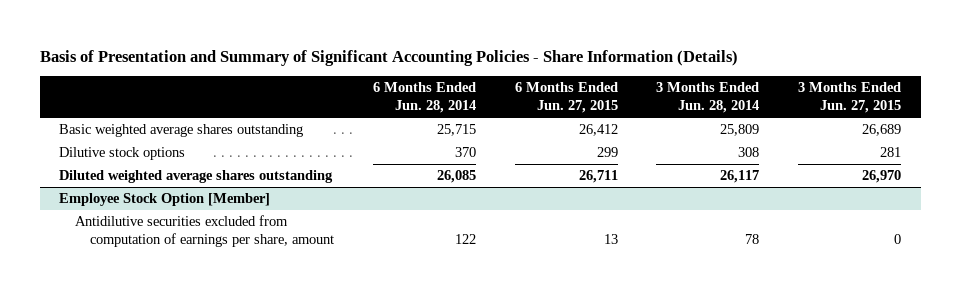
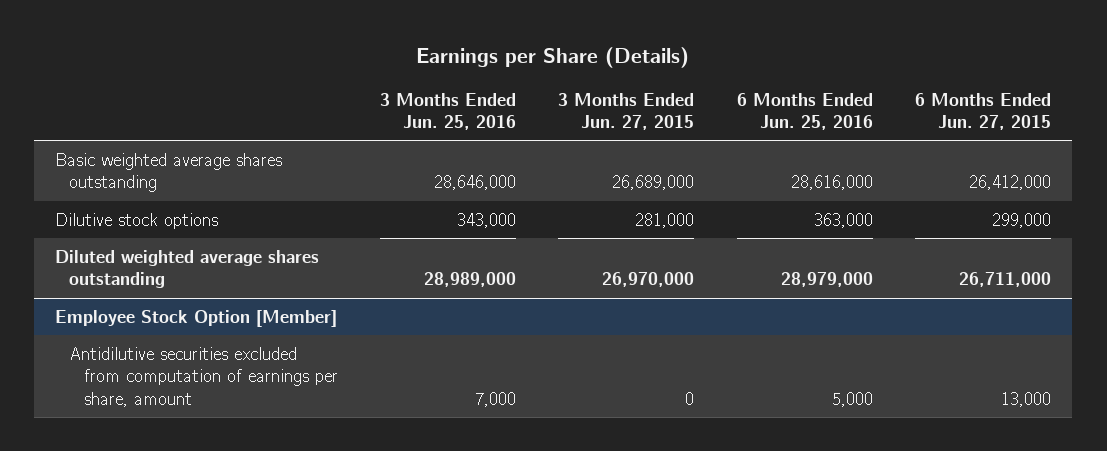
[39,49,738,66] Basis of Presentation and Summary of Significant Accounting Policies - Share Information (Details) -> [416,46,690,68] Earnings per Share (Details)
[372,82,476,114] 6 Months Ended Jun. 28, 2014 -> none
[656,82,760,114] 3 Months Ended Jun. 28, 2014 -> none
none -> [379,92,516,131] 3 Months Ended Jun. 25, 2016
none -> [736,92,873,131] 6 Months Ended Jun. 25, 2016
[578,124,618,137] 26,412 -> [969,175,1052,191] 26,412,000
[862,124,902,137] 26,689 -> [612,175,695,191] 26,689,000
[596,147,618,158] 299 -> [992,212,1052,228] 299,000
[880,147,902,158] 281 -> [635,212,695,228] 281,000
[578,170,618,184] 26,711 -> [959,272,1052,288] 26,711,000
[862,170,902,184] 26,970 -> [602,272,695,288] 26,970,000
[603,234,618,245] 13 -> [1001,391,1052,407] 13,000

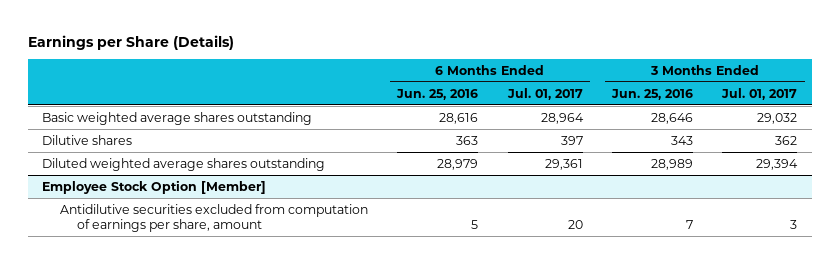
[558,92,695,131] 3 Months Ended Jun. 27, 2015 -> none
[915,92,1052,131] 6 Months Ended Jun. 27, 2015 -> none
none -> [506,87,583,100] Jul. 01, 2017
none -> [721,87,798,100] Jul. 01, 2017
[433,175,516,191] 28,646,000 -> [651,112,694,124] 28,646
[790,175,873,191] 28,616,000 -> [439,112,479,124] 28,616
[55,212,219,229] Dilutive stock options -> [42,134,133,145] Dilutive shares
[456,212,516,228] 343,000 -> [671,135,694,145] 343
[813,212,873,228] 363,000 -> [456,135,479,145] 363
[423,272,516,288] 28,989,000 -> [651,158,694,170] 28,989
[780,272,873,288] 28,979,000 -> [437,158,479,170] 28,979
[474,391,516,407] 7,000 -> [686,219,694,229] 7
[831,391,873,407] 5,000 -> [471,219,479,229] 5

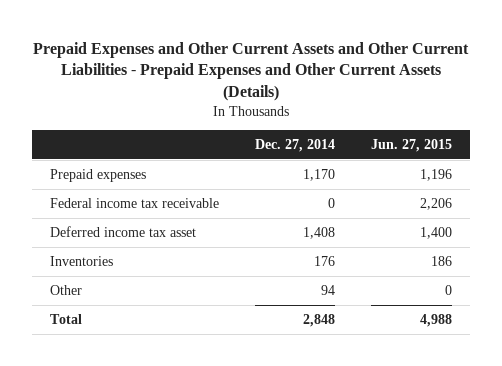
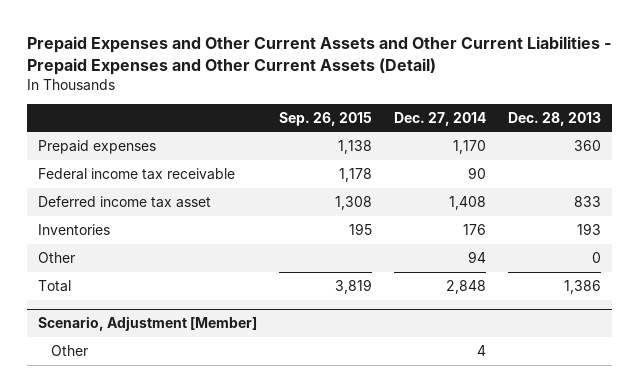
[32,41,469,102] Prepaid Expenses and Other Current Assets and Other Current Liabilities - Prepaid Expenses and Other Current Assets (Details) -> [27,36,612,75] Prepaid Expenses and Other Current Assets and Other Current Liabilities - Prepaid Expenses and Other Current Assets (Detail)
[371,138,453,152] Jun. 27, 2015 -> none
none -> [279,111,373,126] Sep. 26, 2015
none -> [507,111,601,126] Dec. 28, 2013
[327,197,335,208] 0 -> [468,166,487,179] 90
none -> [38,316,258,332] Scenario, Adjustment [Member]
none -> [51,344,89,356] Other

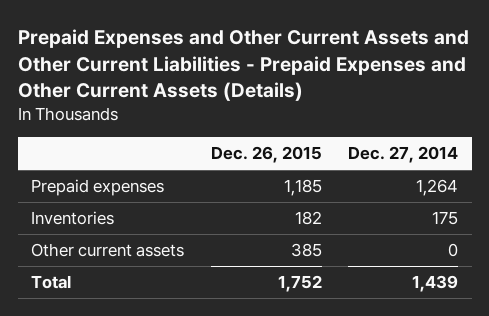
[27,36,612,75] Prepaid Expenses and Other Current Assets and Other Current Liabilities - Prepaid Expenses and Other Current Assets (Detail) -> [17,29,469,102] Prepaid Expenses and Other Current Assets and Other Current Liabilities - Prepaid Expenses and Other Current Assets (Details)
[279,111,373,126] Sep. 26, 2015 -> none
[507,111,601,126] Dec. 28, 2013 -> none
none -> [210,146,322,164] Dec. 26, 2015
[38,167,236,180] Federal income tax receivable -> none
[38,195,212,208] Deferred income tax asset -> none
[38,316,258,332] Scenario, Adjustment [Member] -> none
[51,344,89,356] Other -> none
[453,139,487,154] 1,170 -> [416,178,459,196] 1,264
[463,223,487,235] 176 -> [432,210,459,225] 175
[38,251,76,263] Other -> [30,242,184,257] Other current assets
[468,250,487,263] 94 -> [448,242,459,257] 0
[446,279,487,294] 2,848 -> [412,274,459,292] 1,439

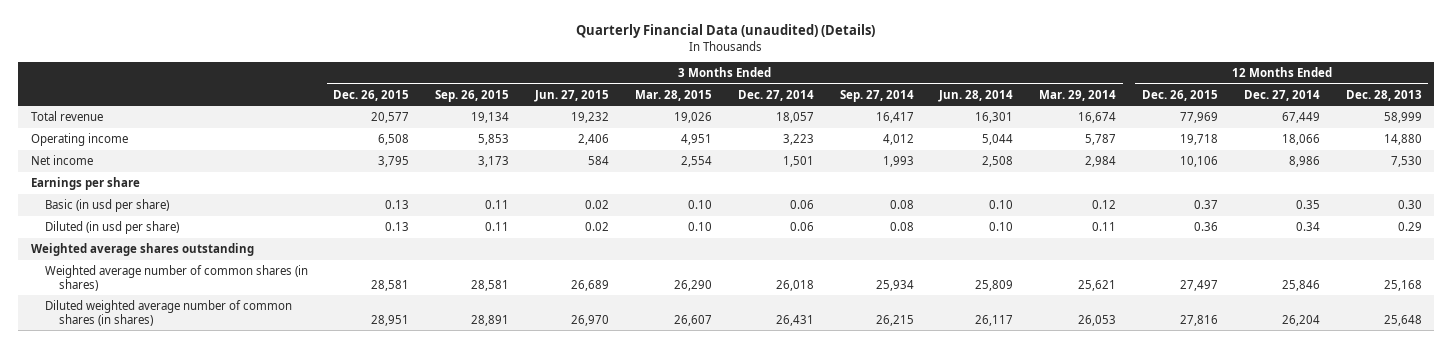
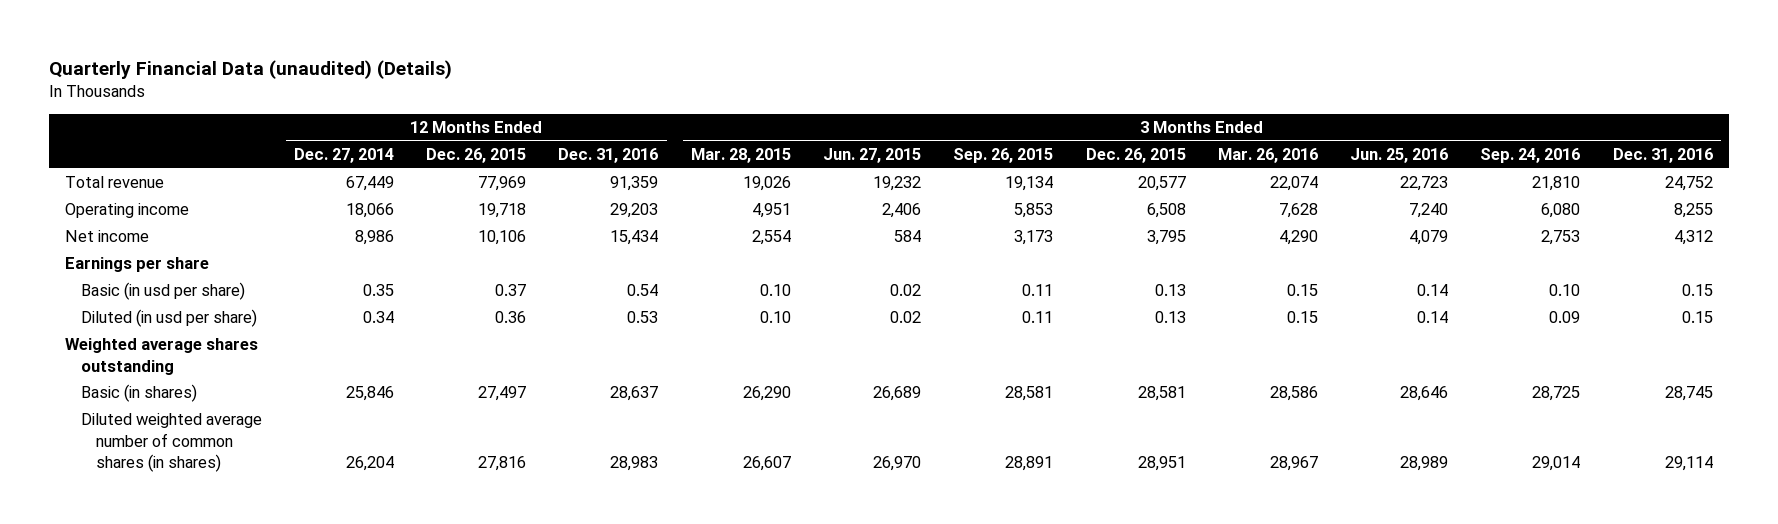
[737,89,814,101] Dec. 27, 2014 -> none
[839,89,914,102] Sep. 27, 2014 -> none
[938,89,1014,102] Jun. 28, 2014 -> none
[1039,89,1117,101] Mar. 29, 2014 -> none
[1345,89,1422,101] Dec. 28, 2013 -> none
none -> [558,148,659,164] Dec. 31, 2016
none -> [1217,148,1318,164] Mar. 26, 2016
none -> [1350,148,1449,164] Jun. 25, 2016
none -> [1480,148,1581,164] Sep. 24, 2016
none -> [1612,148,1713,164] Dec. 31, 2016
[44,264,308,291] Weighted average number of common shares (in shares) -> [80,384,197,403] Basic (in shares)

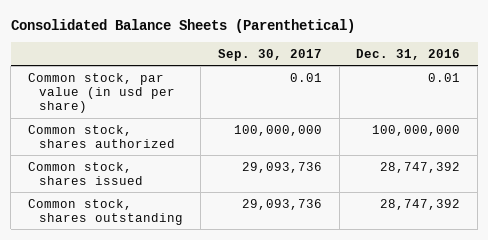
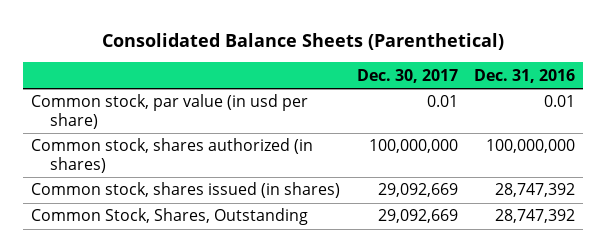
[217,48,322,61] Sep. 30, 2017 -> none
none -> [356,68,458,83] Dec. 30, 2017
[28,124,176,148] Common stock, shares authorized -> [31,138,314,173] Common stock, shares authorized (in shares)
[28,161,144,185] Common stock, shares issued -> [31,182,341,199] Common stock, shares issued (in shares)
[28,198,184,225] Common stock, shares outstanding -> [31,208,309,226] Common Stock, Shares, Outstanding

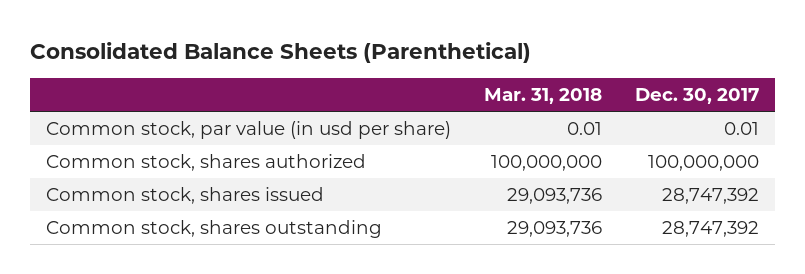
[474,68,576,83] Dec. 31, 2016 -> none
none -> [484,88,603,105] Mar. 31, 2018
[31,138,314,173] Common stock, shares authorized (in shares) -> [46,154,367,172] Common stock, shares authorized
[31,182,341,199] Common stock, shares issued (in shares) -> [46,187,325,205] Common stock, shares issued
[377,183,458,198] 29,092,669 -> [661,188,759,205] 28,747,392
[31,208,309,226] Common Stock, Shares, Outstanding -> [46,220,383,239] Common stock, shares outstanding
[377,209,458,224] 29,092,669 -> [661,221,759,238] 28,747,392

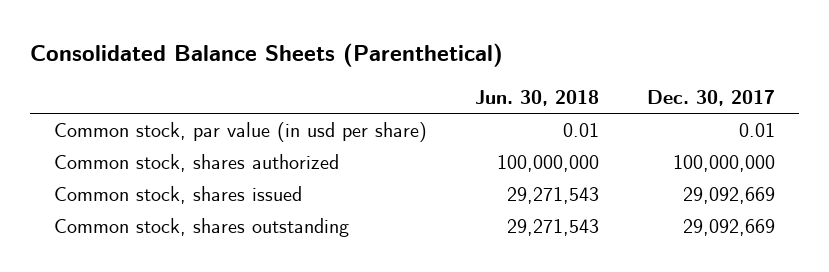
[484,88,603,105] Mar. 31, 2018 -> none
none -> [474,90,599,107] Jun. 30, 2018
[661,188,759,205] 28,747,392 -> [682,187,775,205] 29,092,669
[661,221,759,238] 28,747,392 -> [682,219,775,237] 29,092,669

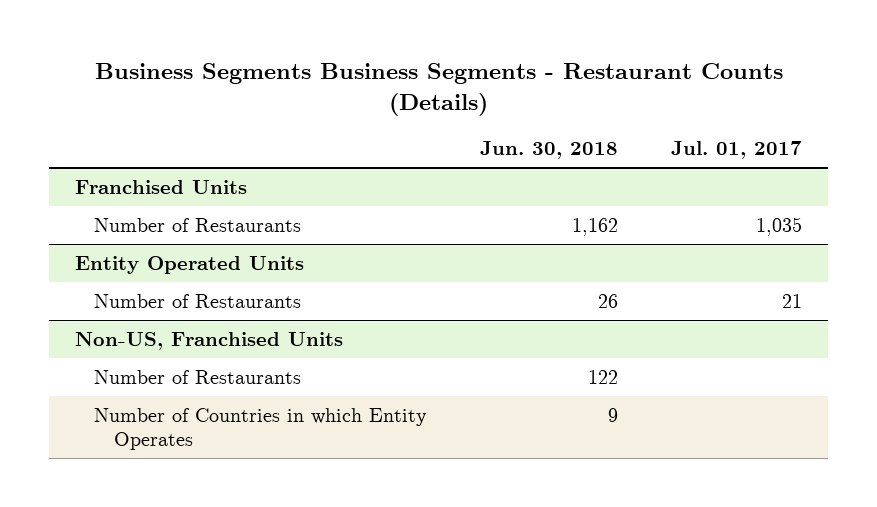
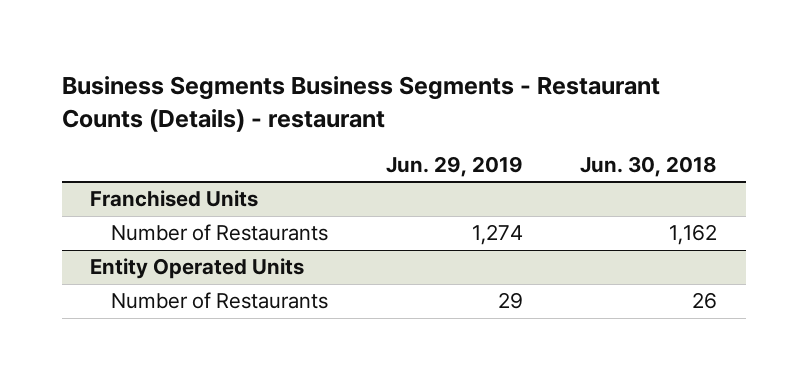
[94,63,783,116] Business Segments Business Segments - Restaurant Counts (Details) -> [61,76,660,132] Business Segments Business Segments - Restaurant Counts (Details) - restaurant
[671,140,803,159] Jul. 01, 2017 -> none
none -> [385,155,523,177] Jun. 29, 2019
[75,331,344,350] Non-US, Franchised Units -> none
[94,369,302,384] Number of Restaurants -> none
[94,407,428,451] Number of Countries in which Entity Operates -> none

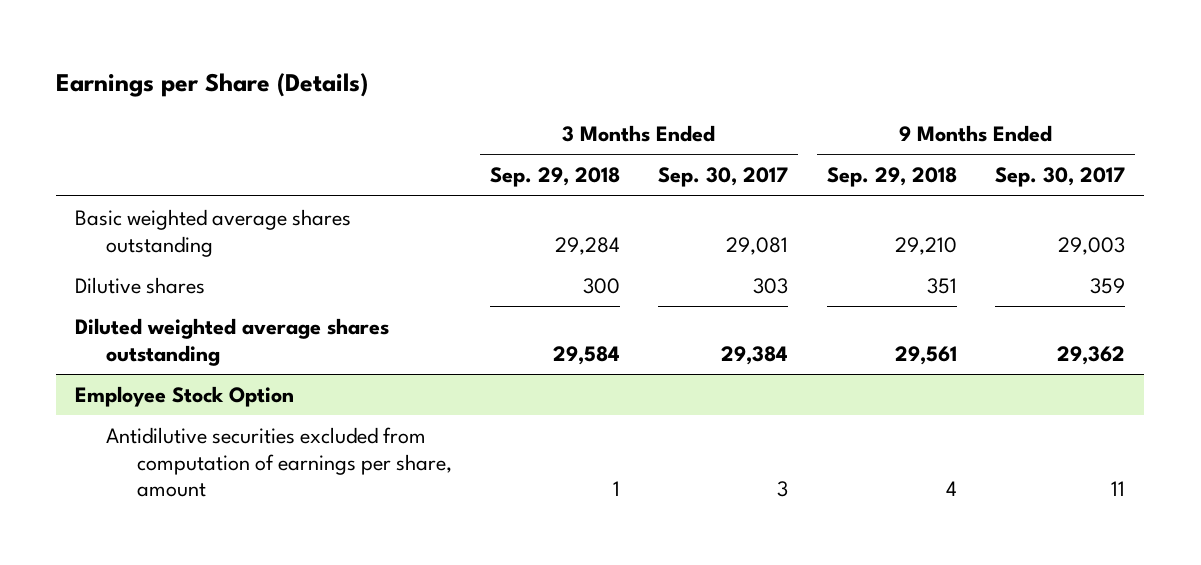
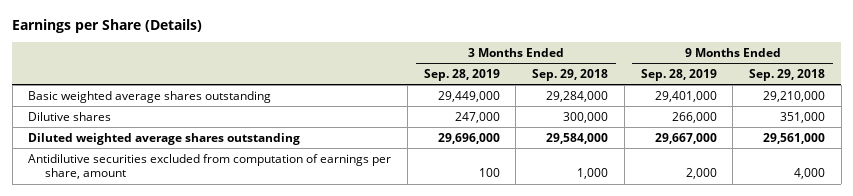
[658,167,789,188] Sep. 30, 2017 -> none
[995,167,1126,188] Sep. 30, 2017 -> none
none -> [423,68,500,81] Sep. 28, 2019
none -> [640,68,717,81] Sep. 28, 2019
[75,386,295,408] Employee Stock Option -> none
[555,236,621,255] 29,284 -> [546,90,609,102] 29,284,000
[894,236,957,255] 29,210 -> [762,90,825,102] 29,210,000
[583,278,621,295] 300 -> [563,111,609,123] 300,000
[926,278,957,295] 351 -> [779,111,825,123] 351,000
[553,345,621,365] 29,584 -> [546,132,609,144] 29,584,000
[894,345,957,365] 29,561 -> [762,132,825,144] 29,561,000
[613,480,621,496] 1 -> [577,168,609,180] 1,000
[945,480,957,496] 4 -> [793,168,825,180] 4,000

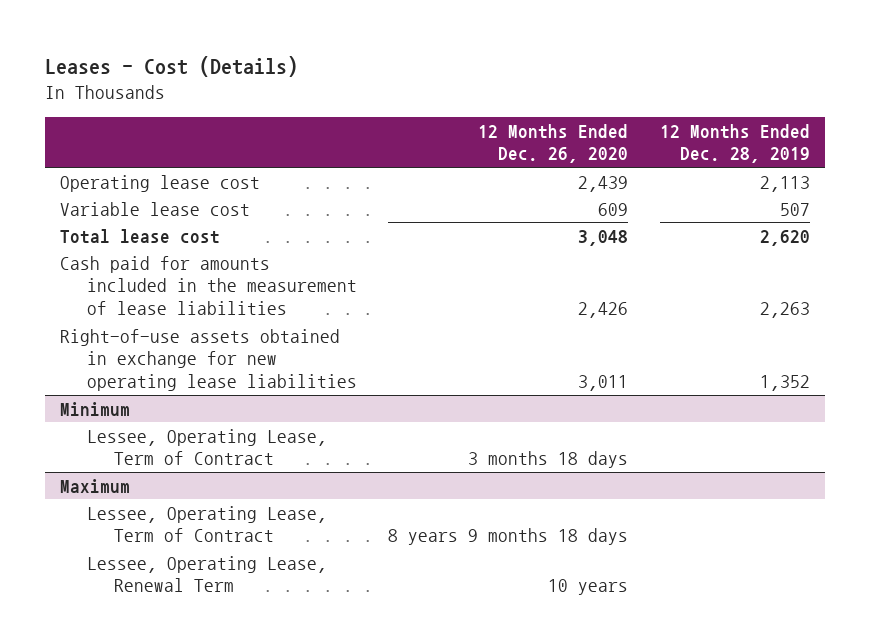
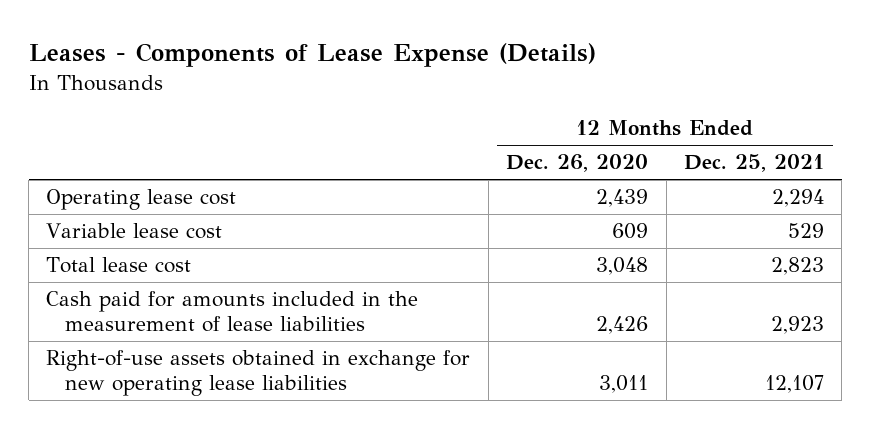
[44,56,298,78] Leases - Cost (Details) -> [28,43,596,68] Leases - Components of Lease Expense (Details)
[659,123,810,164] 12 Months Ended Dec. 28, 2019 -> none
none -> [683,154,824,173] Dec. 25, 2021
[60,401,131,416] Minimum -> none
[87,428,328,466] Lessee, Operating Lease, Term of Contract -> none
[60,478,131,493] Maximum -> none
[87,505,328,543] Lessee, Operating Lease, Term of Contract -> none
[87,555,328,593] Lessee, Operating Lease, Renewal Term -> none

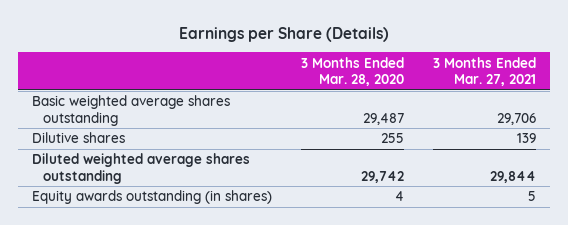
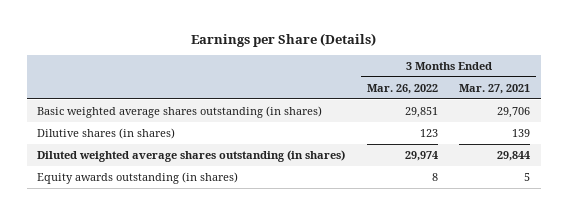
[300,56,404,87] 3 Months Ended Mar. 28, 2020 -> none
none -> [366,83,438,94] Mar. 26, 2022
[32,95,231,126] Basic weighted average shares outstanding -> [37,105,323,118] Basic weighted average shares outstanding (in shares)
[32,132,126,144] Dilutive shares -> [37,127,176,139] Dilutive shares (in shares)
[32,153,251,184] Diluted weighted average shares outstanding -> [37,149,346,162] Diluted weighted average shares outstanding (in shares)

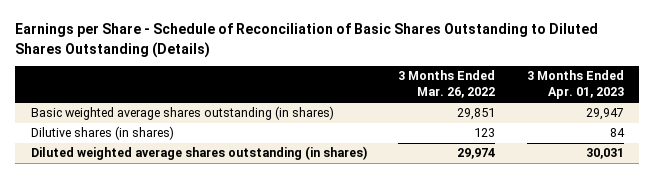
[190,32,376,47] Earnings per Share (Details) -> [15,23,599,58] Earnings per Share - Schedule of Reconciliation of Basic Shares Outstanding to Diluted Shares Outstanding (Details)
[459,83,531,94] Mar. 27, 2021 -> none
none -> [526,70,624,100] 3 Months Ended Apr. 01, 2023
[37,171,239,184] Equity awards outstanding (in shares) -> none

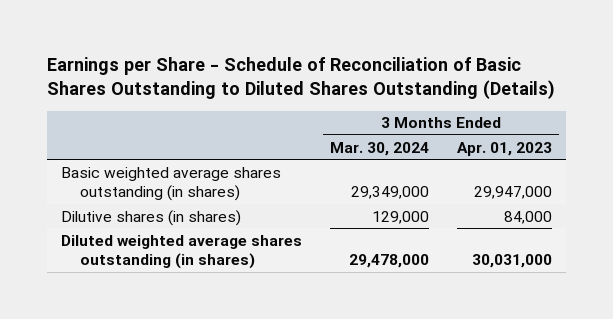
[398,70,496,99] 3 Months Ended Mar. 26, 2022 -> none
none -> [329,141,429,156] Mar. 30, 2024
[585,108,624,121] 29,947 -> [473,186,552,200] 29,947,000
[609,128,625,138] 84 -> [503,210,552,224] 84,000
[585,148,624,160] 30,031 -> [471,254,552,269] 30,031,000

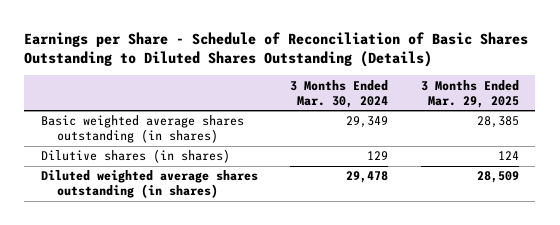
[456,141,552,156] Apr. 01, 2023 -> none
none -> [420,79,519,108] 3 Months Ended Mar. 29, 2025
[350,186,429,200] 29,349,000 -> [346,116,389,129] 29,349
[371,210,429,224] 129,000 -> [367,151,389,161] 129
[348,254,429,269] 29,478,000 -> [346,171,389,184] 29,478

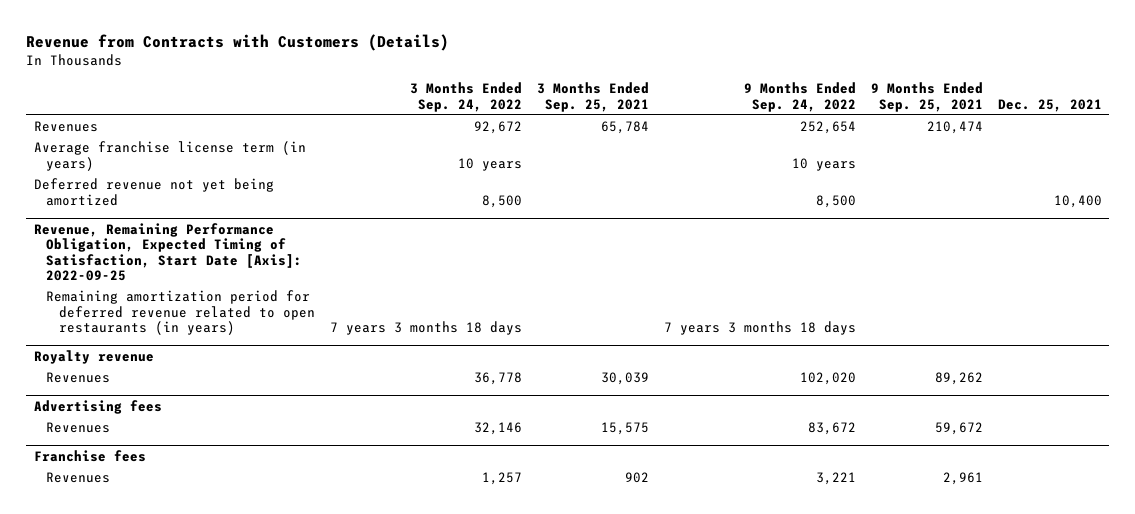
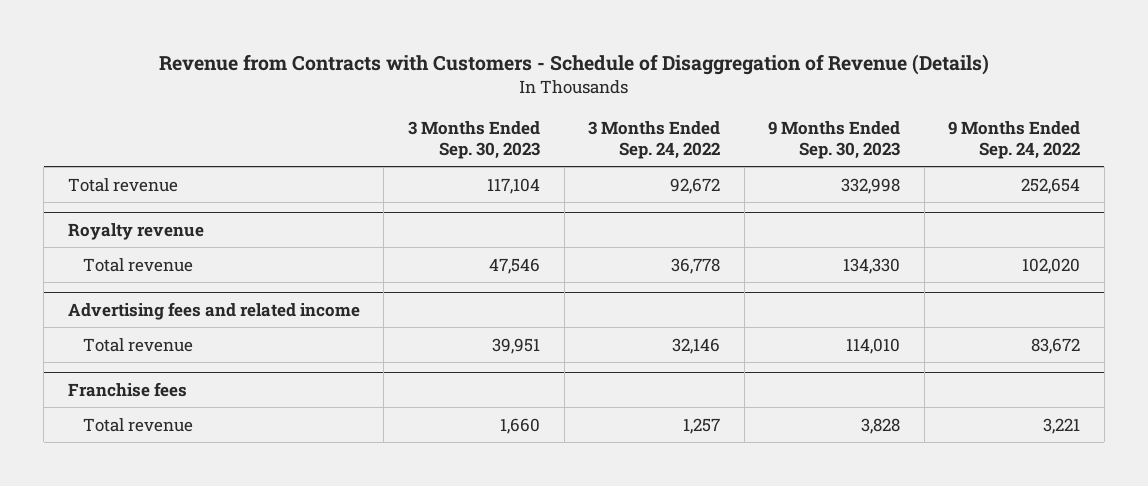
[26,33,450,51] Revenue from Contracts with Customers (Details) -> [159,54,990,76] Revenue from Contracts with Customers - Schedule of Disaggregation of Revenue (Details)
[536,82,649,112] 3 Months Ended Sep. 25, 2021 -> none
[870,82,983,112] 9 Months Ended Sep. 25, 2021 -> none
[997,98,1102,112] Dec. 25, 2021 -> none
none -> [407,120,540,160] 3 Months Ended Sep. 30, 2023
none -> [768,120,901,160] 9 Months Ended Sep. 30, 2023
[33,141,306,171] Average franchise license term (in years) -> none
[33,178,274,206] Deferred revenue not yet being amortized -> none
[33,222,303,282] Revenue, Remaining Performance Obligation, Expected Timing of Satisfaction, Start Date [Axis]: 2022-09-25 -> none
[46,290,315,336] Remaining amortization period for deferred revenue related to open restaurants (in years) -> none
[33,121,98,133] Revenues -> [67,177,178,192] Total revenue
[46,372,111,384] Revenues -> [83,257,194,272] Total revenue
[33,399,162,414] Advertising fees -> [67,302,360,321] Advertising fees and related income
[46,422,111,434] Revenues -> [83,337,194,352] Total revenue
[46,472,111,484] Revenues -> [83,417,194,432] Total revenue

